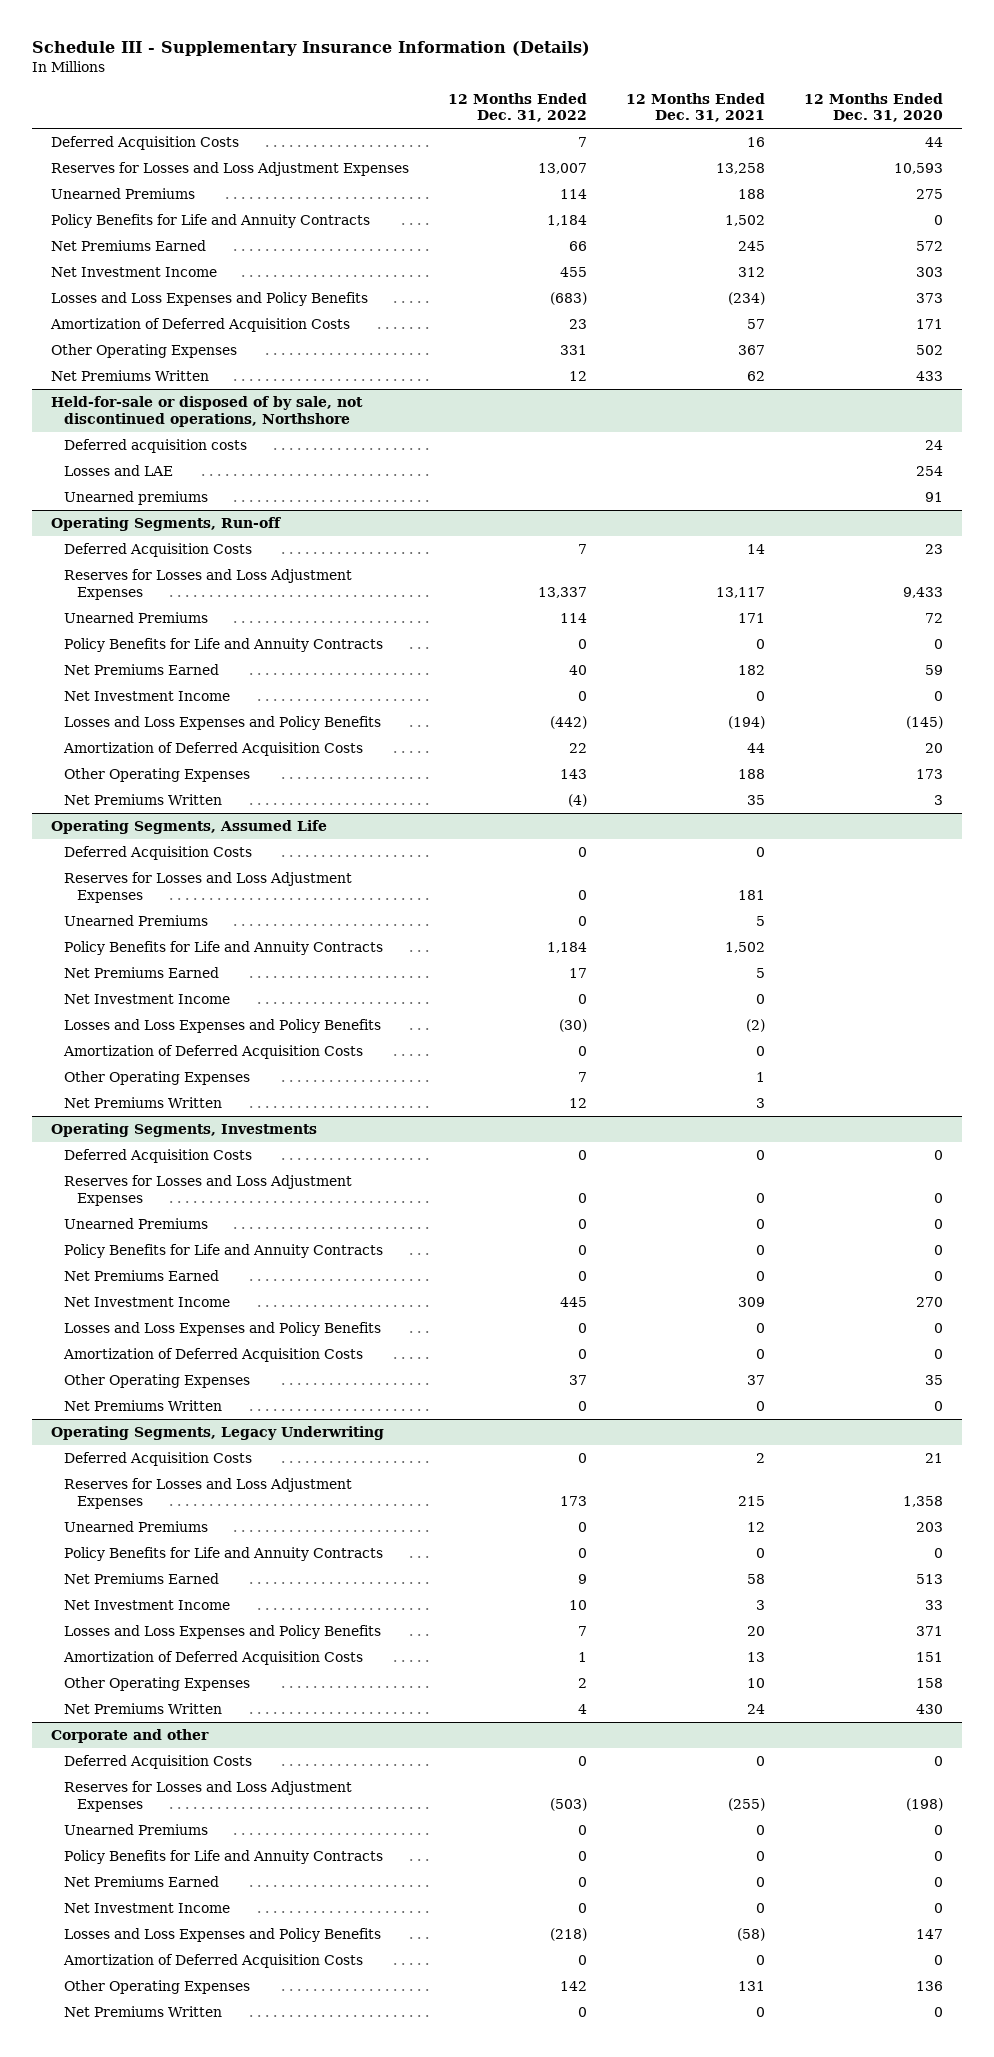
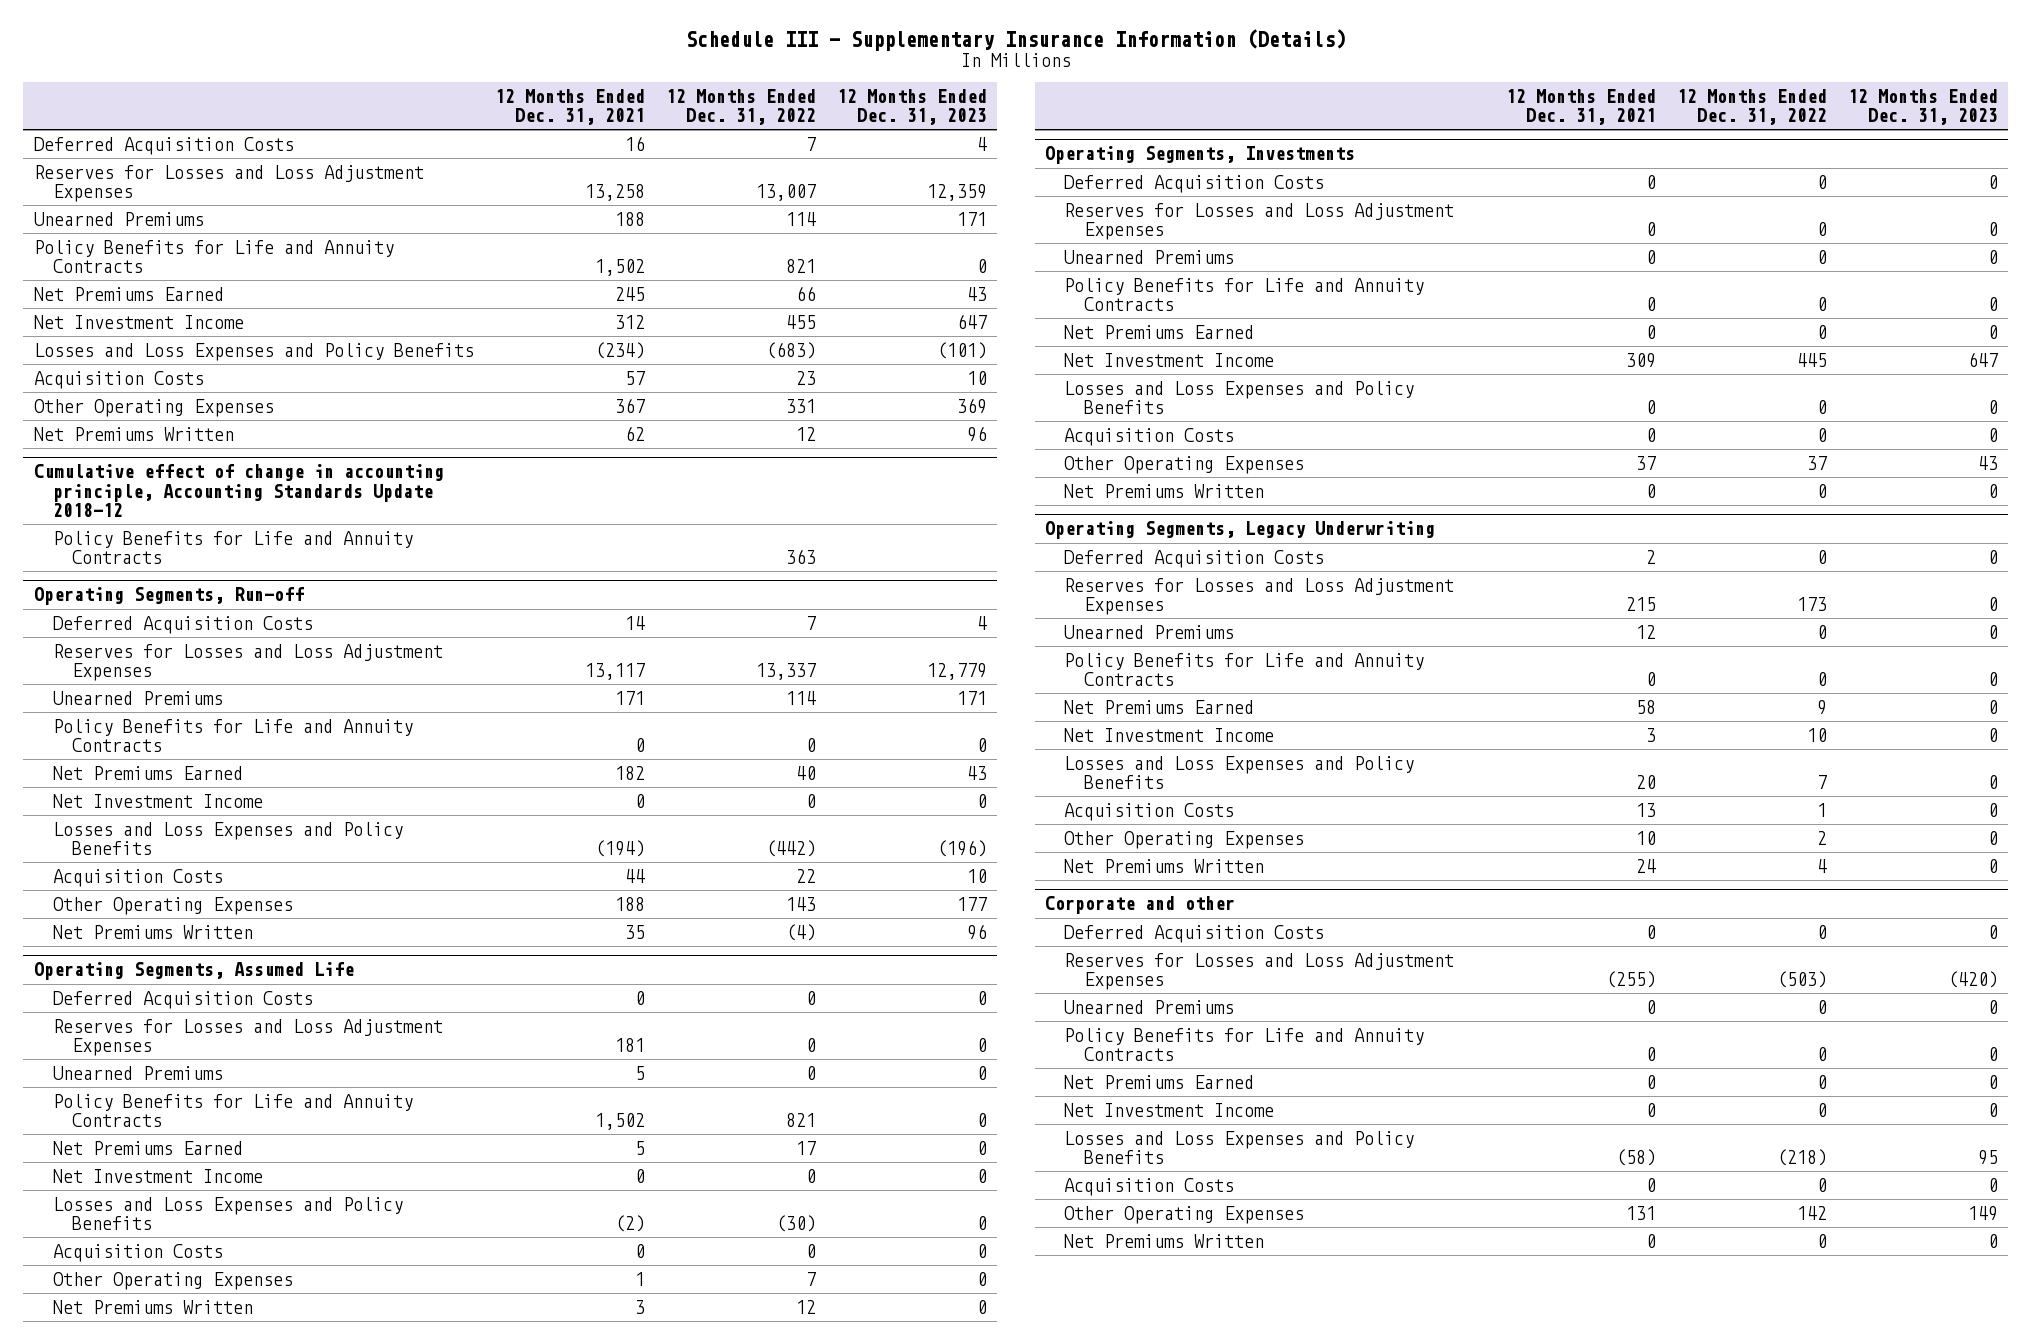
[803,92,943,123] 12 Months Ended Dec. 31, 2020 -> none
none -> [836,88,987,126] 12 Months Ended Dec. 31, 2023
[547,215,588,227] 1,184 -> [785,259,816,274] 821
[50,318,351,333] Amortization of Deferred Acquisition Costs -> [33,370,204,389] Acquisition Costs
[51,396,364,427] Held-for-sale or disposed of by sale, not discontinued operations, Northshore -> none
[64,439,248,454] Deferred acquisition costs -> none
[64,465,174,477] Losses and LAE -> none
[64,491,209,506] Unearned premiums -> none
none -> [33,464,444,517] Cumulative effect of change in accounting principle, Accounting Standards Update 2018-12
none -> [53,530,414,565] Policy Benefits for Life and Annuity Contracts
[63,742,364,757] Amortization of Deferred Acquisition Costs -> [53,868,224,887] Acquisition Costs
[547,942,588,954] 1,184 -> [785,1113,816,1128] 821
[63,1045,364,1060] Amortization of Deferred Acquisition Costs -> [53,1243,224,1262] Acquisition Costs
[63,1348,364,1363] Amortization of Deferred Acquisition Costs -> [1064,427,1235,446] Acquisition Costs
[63,1651,364,1666] Amortization of Deferred Acquisition Costs -> [1064,802,1235,821] Acquisition Costs
[63,1954,364,1969] Amortization of Deferred Acquisition Costs -> [1064,1177,1235,1196] Acquisition Costs

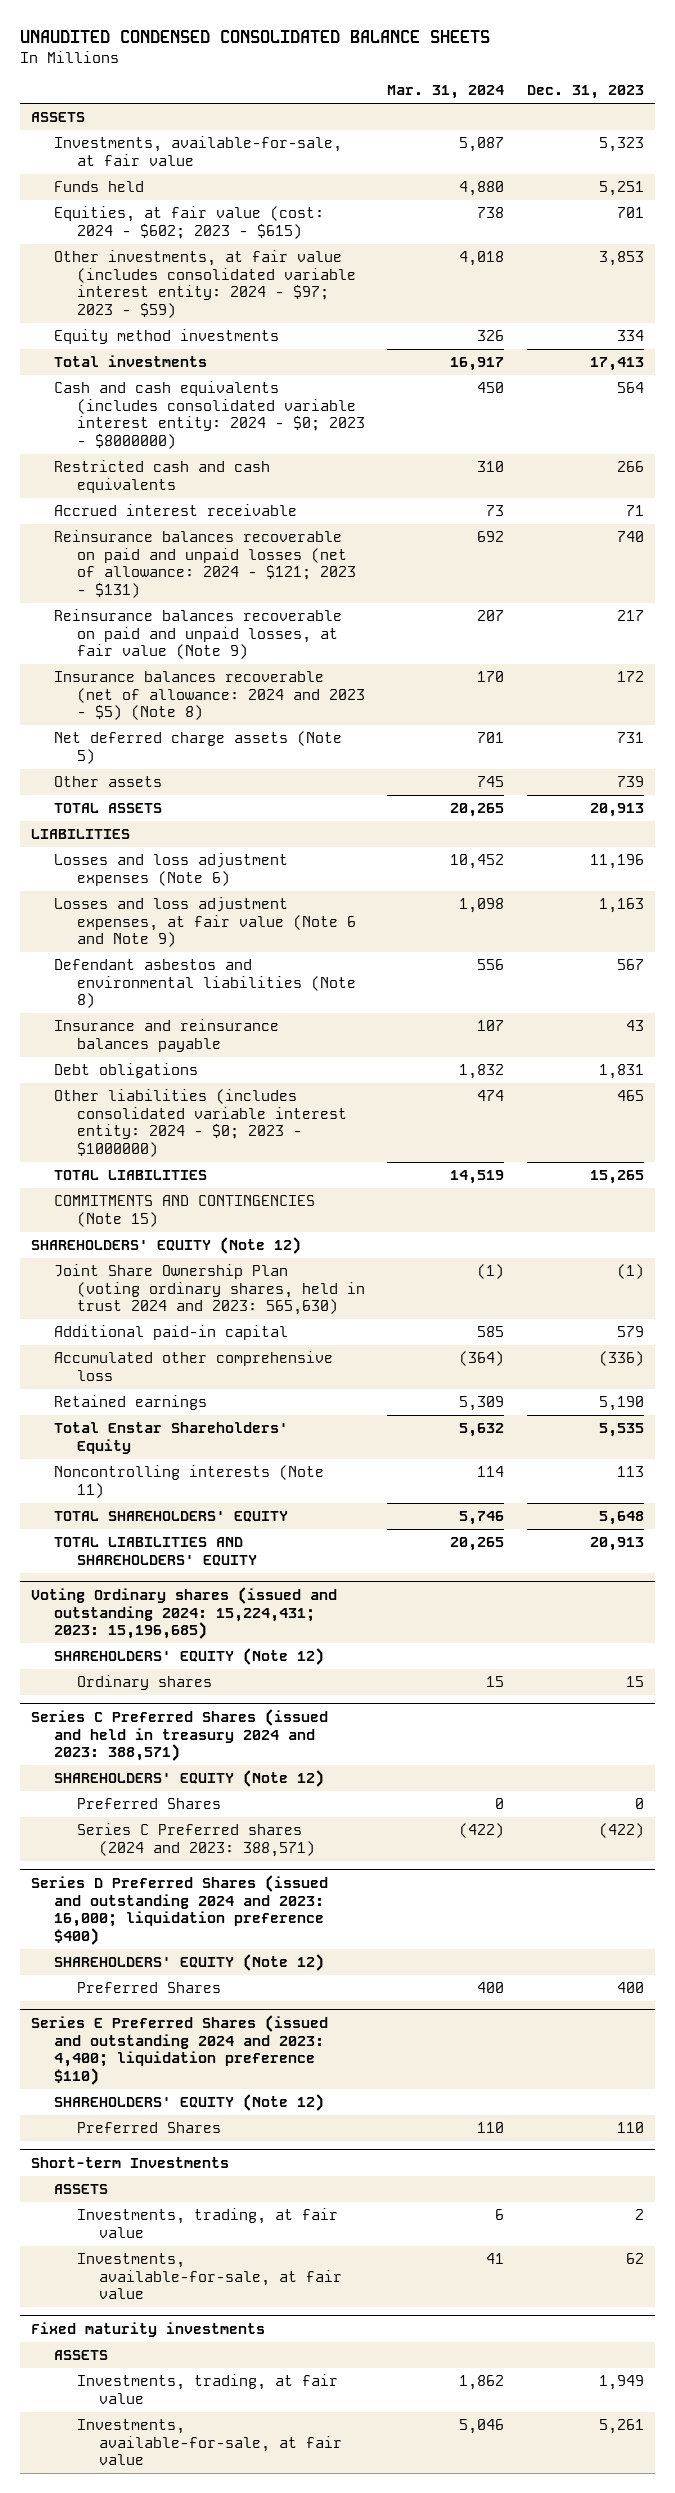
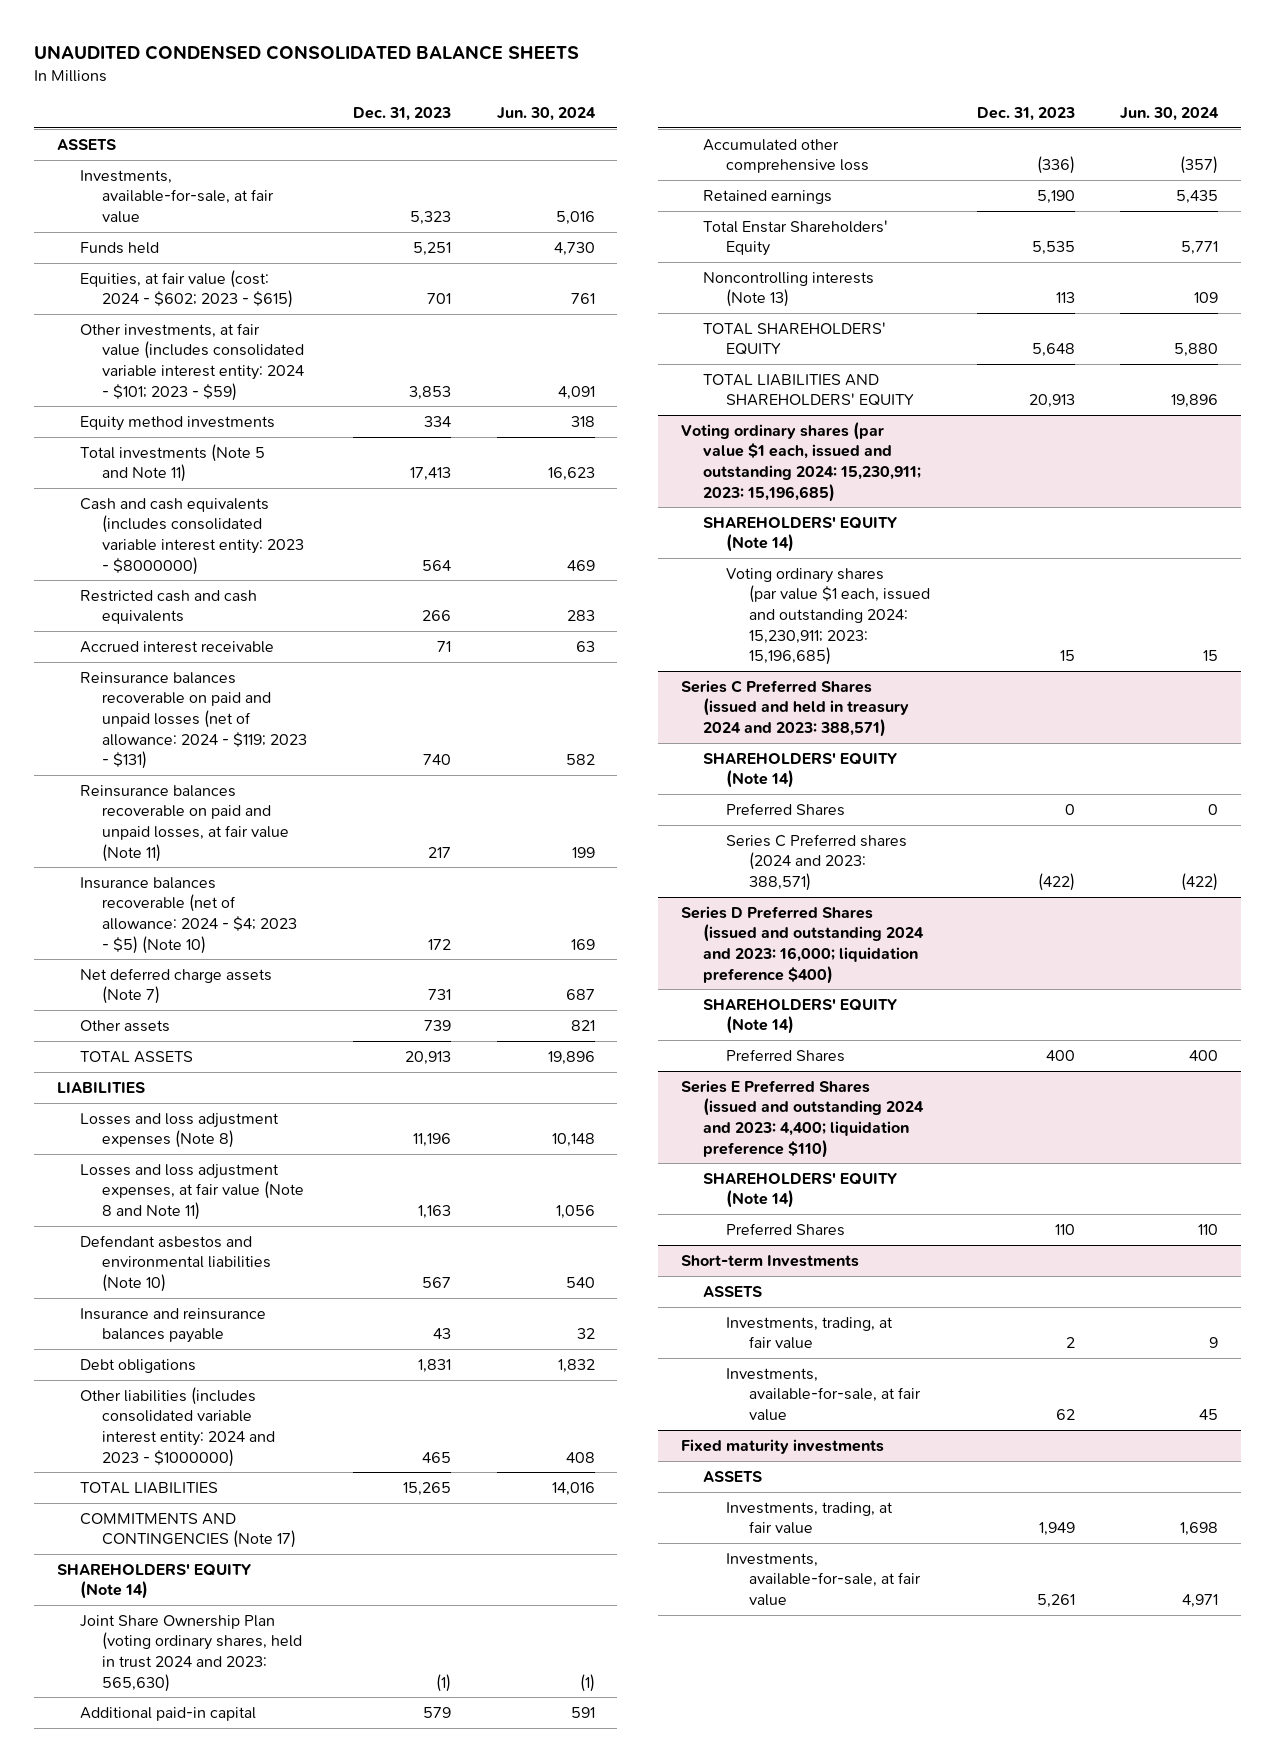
[387,85,505,100] Mar. 31, 2024 -> none
none -> [496,107,596,122] Jun. 30, 2024
[53,250,356,319] Other investments, at fair value (includes consolidated variable interest entity: 2024 - $97; 2023 - $59) -> [79,322,305,401] Other investments, at fair value (includes consolidated variable interest entity: 2024 - $101; 2023 - $59)
[53,355,207,368] Total investments -> [79,443,265,483] Total investments (Note 5 and Note 11)
[53,381,365,450] Cash and cash equivalents (includes consolidated variable interest entity: 2024 - $0; 2023 - $8000000) -> [79,497,305,575] Cash and cash equivalents (includes consolidated variable interest entity: 2023 - $8000000)
[53,530,356,599] Reinsurance balances recoverable on paid and unpaid losses (net of allowance: 2024 - $121; 2023 - $131) -> [79,671,308,770] Reinsurance balances recoverable on paid and unpaid losses (net of allowance: 2024 - $119; 2023 - $131)
[53,609,342,660] Reinsurance balances recoverable on paid and unpaid losses, at fair value (Note 9) -> [79,784,290,862] Reinsurance balances recoverable on paid and unpaid losses, at fair value (Note 11)
[53,671,365,721] Insurance balances recoverable (net of allowance: 2024 and 2023 - $5) (Note 8) -> [79,876,298,954] Insurance balances recoverable (net of allowance: 2024 - $4; 2023 - $5) (Note 10)
[53,731,342,764] Net deferred charge assets (Note 5) -> [79,967,272,1005] Net deferred charge assets (Note 7)
[53,853,288,886] Losses and loss adjustment expenses (Note 6) -> [79,1112,279,1149] Losses and loss adjustment expenses (Note 8)
[53,897,356,948] Losses and loss adjustment expenses, at fair value (Note 6 and Note 9) -> [79,1163,305,1220] Losses and loss adjustment expenses, at fair value (Note 8 and Note 11)
[53,959,356,1009] Defendant asbestos and environmental liabilities (Note 8) -> [79,1234,272,1292] Defendant asbestos and environmental liabilities (Note 10)
[53,1089,347,1158] Other liabilities (includes consolidated variable interest entity: 2024 - $0; 2023 - $1000000) -> [79,1386,276,1467] Other liabilities (includes consolidated variable interest entity: 2024 and 2023 - $1000000)
[53,1195,315,1227] COMMITMENTS AND CONTINGENCIES (Note 15) -> [79,1512,297,1549] COMMITMENTS AND CONTINGENCIES (Note 17)
[31,1237,302,1255] SHAREHOLDERS' EQUITY (Note 12) -> [56,1563,251,1600] SHAREHOLDERS' EQUITY (Note 14)
[53,1465,324,1498] Noncontrolling interests (Note 11) -> [703,271,875,308] Noncontrolling interests (Note 13)
[31,1586,338,1640] Voting Ordinary shares (issued and outstanding 2024: 15,224,431; 2023: 15,196,685) -> [680,421,922,502] Voting ordinary shares (par value $1 each, issued and outstanding 2024: 15,230,911; 2023: 15,196,685)
[53,1648,324,1666] SHAREHOLDERS' EQUITY (Note 12) -> [703,516,898,553] SHAREHOLDERS' EQUITY (Note 14)
[76,1675,212,1691] Ordinary shares -> [726,567,930,666] Voting ordinary shares (par value $1 each, issued and outstanding 2024: 15,230,911; 2023: 15,196,685)
[53,1770,324,1788] SHAREHOLDERS' EQUITY (Note 12) -> [703,752,898,789] SHAREHOLDERS' EQUITY (Note 14)
[53,1954,324,1972] SHAREHOLDERS' EQUITY (Note 12) -> [703,998,898,1035] SHAREHOLDERS' EQUITY (Note 14)
[53,2094,324,2112] SHAREHOLDERS' EQUITY (Note 12) -> [703,1172,898,1209] SHAREHOLDERS' EQUITY (Note 14)

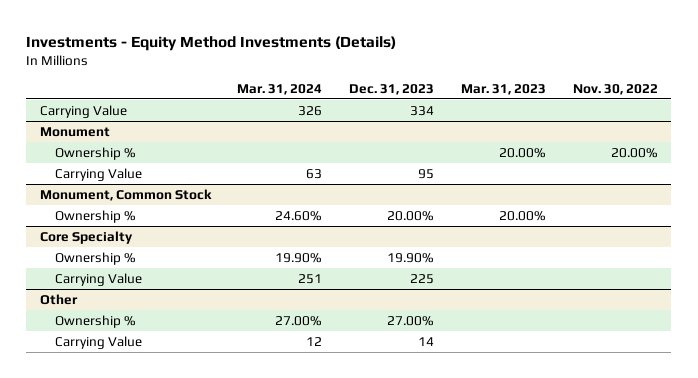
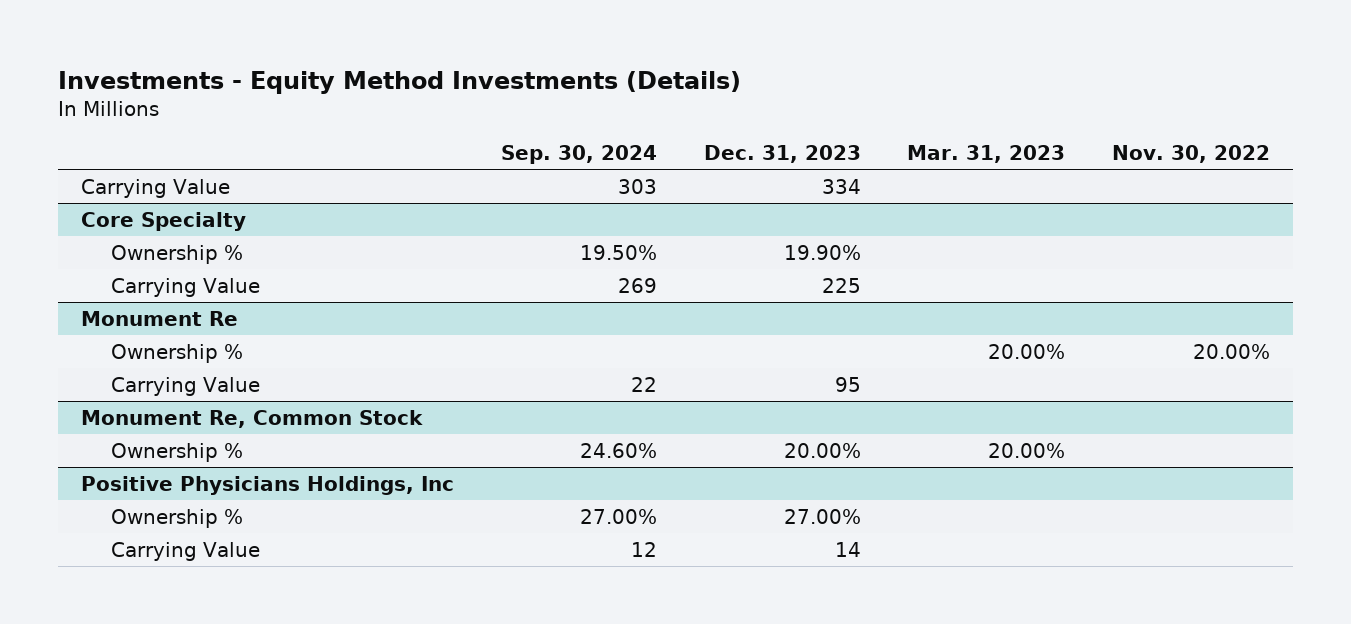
[237,83,323,95] Mar. 31, 2024 -> none
none -> [500,145,657,165] Sep. 30, 2024
[39,126,110,137] Monument -> none
[55,146,137,160] Ownership % -> none
[55,167,143,181] Carrying Value -> none
[39,188,212,201] Monument, Common Stock -> none
[55,209,137,223] Ownership % -> none
[39,293,78,305] Other -> none
none -> [81,310,239,326] Monument Re
none -> [111,343,244,363] Ownership %
none -> [111,376,261,396] Carrying Value
none -> [81,409,424,428] Monument Re, Common Stock
none -> [111,442,244,462] Ownership %
none -> [81,475,455,495] Positive Physicians Holdings, Inc

